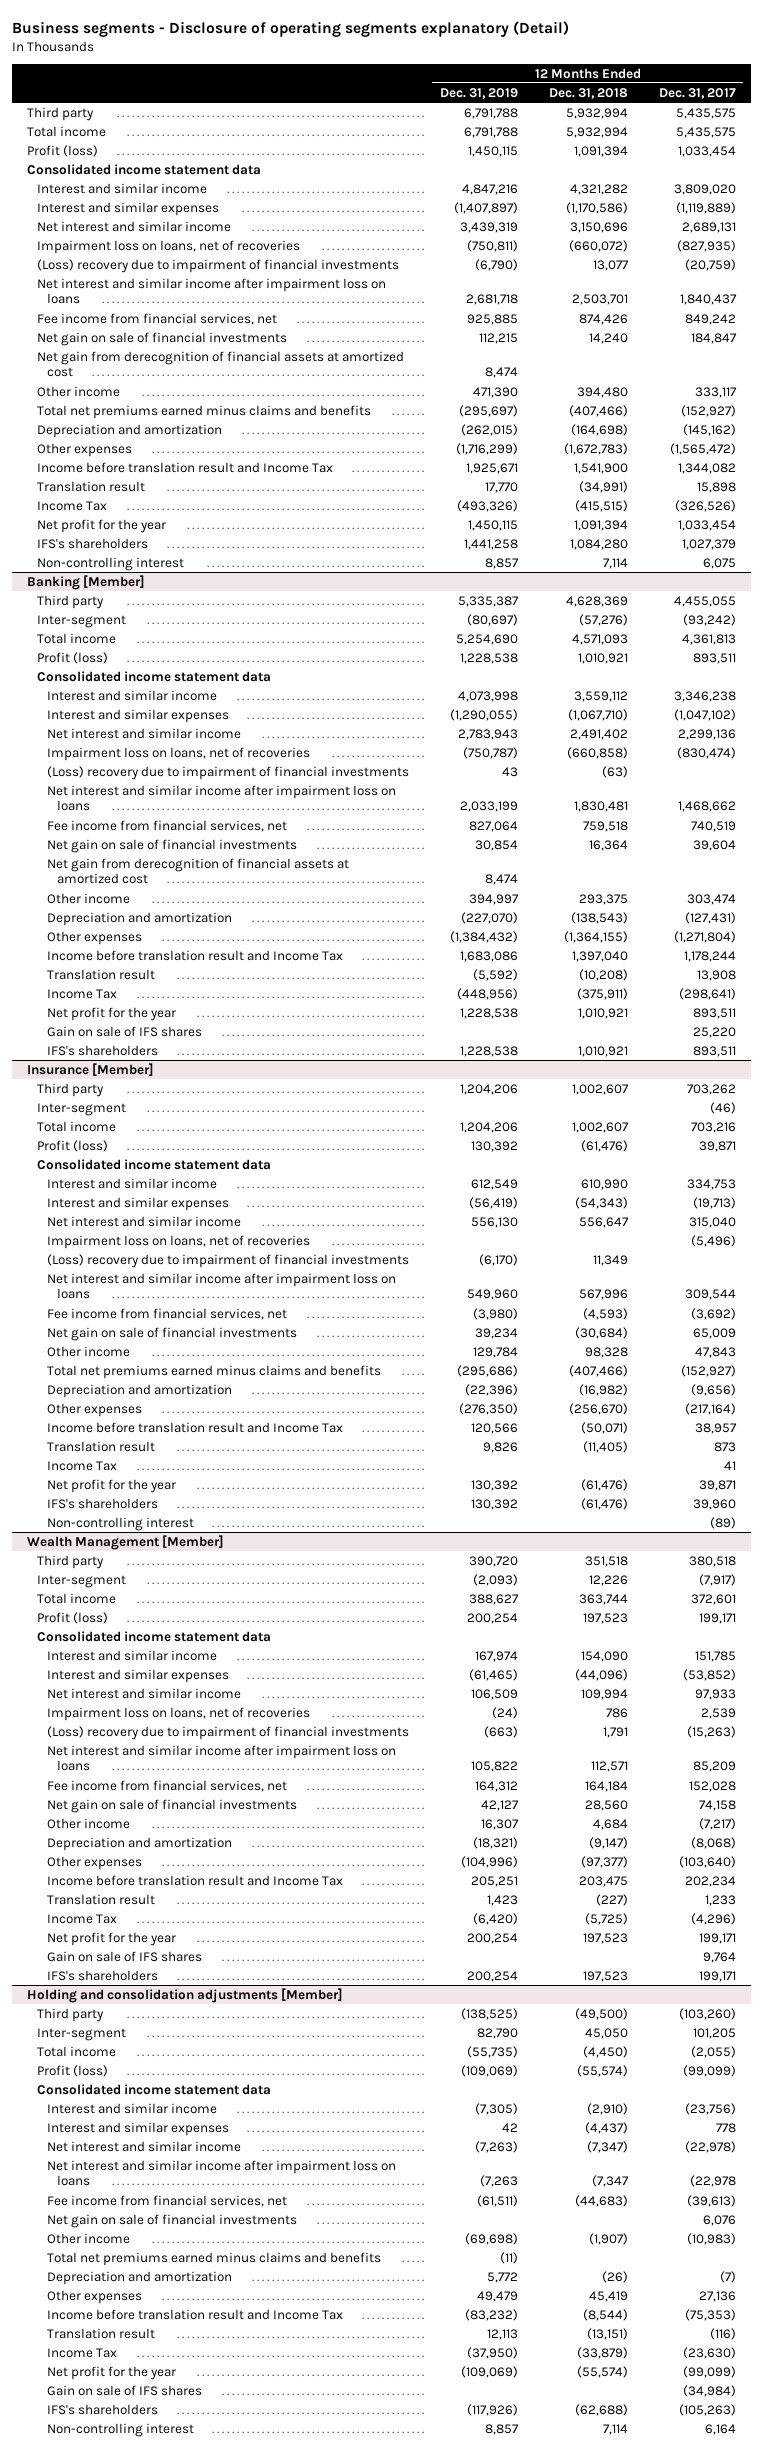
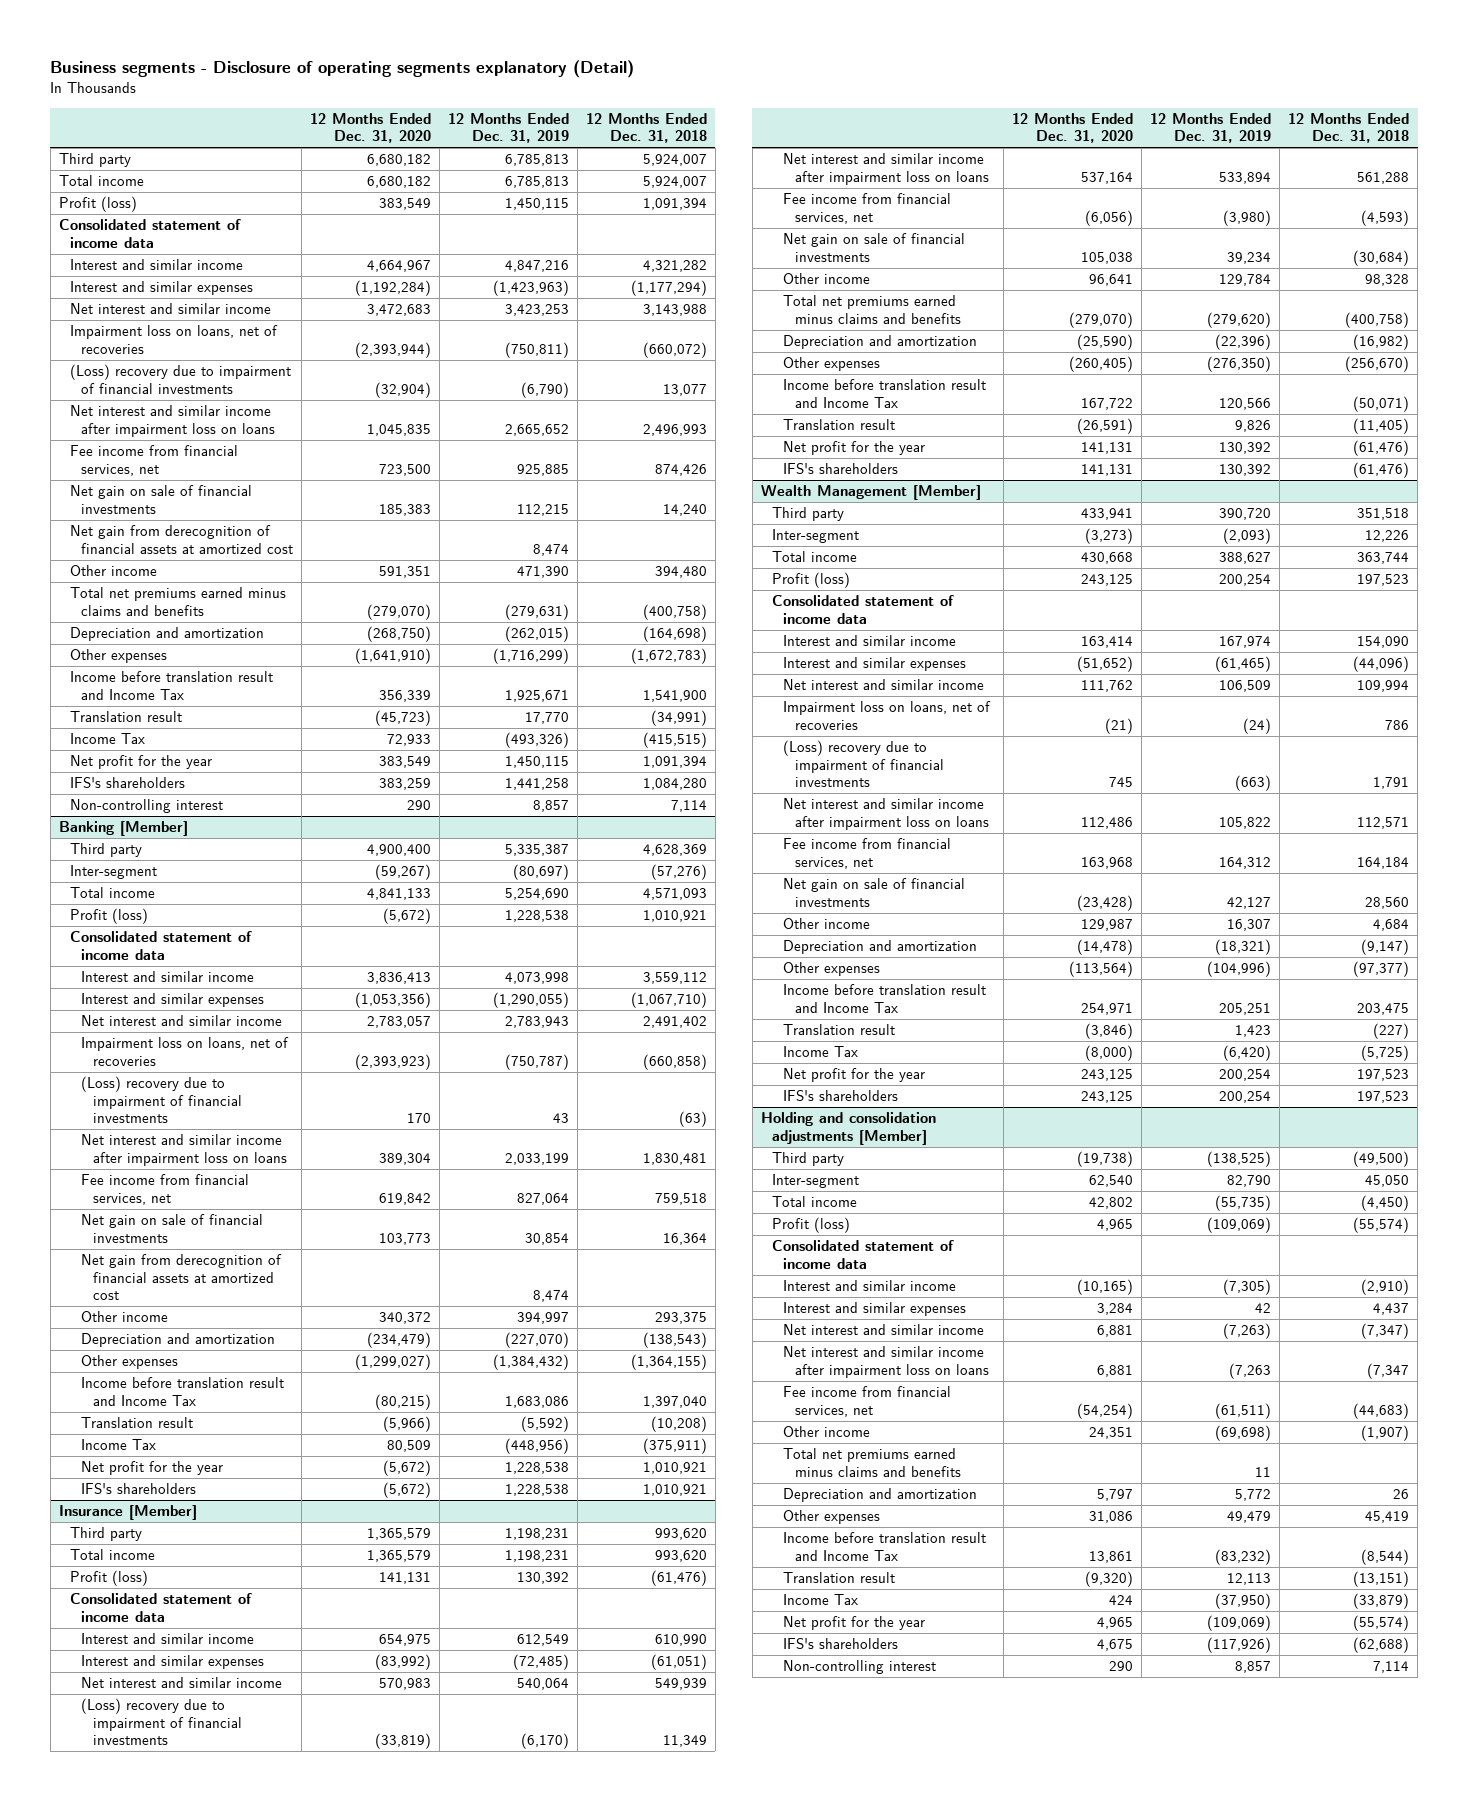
[658,87,736,99] Dec. 31, 2017 -> none
none -> [310,112,432,144] 12 Months Ended Dec. 31, 2020
[463,107,518,119] 6,791,788 -> [505,154,570,167] 6,785,813
[565,107,628,119] 5,932,994 -> [643,154,708,167] 5,924,007
[463,126,518,138] 6,791,788 -> [505,176,570,189] 6,785,813
[565,126,628,138] 5,932,994 -> [643,176,708,189] 5,924,007
[27,163,262,175] Consolidated income statement data -> [58,219,241,248] Consolidated statement of income data
[453,201,518,214] (1,407,897) -> [493,280,570,297] (1,423,963)
[565,201,628,214] (1,170,586) -> [631,280,708,297] (1,177,294)
[459,221,518,233] 3,439,319 -> [505,304,570,317] 3,423,253
[569,221,628,233] 3,150,696 -> [643,304,708,317] 3,143,988
[465,294,518,306] 2,681,718 -> [505,423,570,436] 2,665,652
[571,294,628,306] 2,503,701 -> [643,423,708,436] 2,496,993
[458,404,518,417] (295,697) -> [505,603,570,620] (279,631)
[568,404,628,417] (407,466) -> [643,603,708,620] (400,758)
[37,670,272,682] Consolidated income statement data -> [69,931,252,960] Consolidated statement of income data
[46,1025,202,1037] Gain on sale of IFS shares -> none
[37,1102,127,1116] Inter-segment -> none
[459,1083,518,1095] 1,204,206 -> [505,1528,570,1541] 1,198,231
[571,1083,629,1095] 1,002,607 -> [655,1528,708,1541] 993,620
[459,1121,518,1133] 1,204,206 -> [505,1550,570,1563] 1,198,231
[571,1121,629,1133] 1,002,607 -> [655,1550,708,1563] 993,620
[37,1158,272,1170] Consolidated income statement data -> [69,1593,252,1622] Consolidated statement of income data
[46,1234,310,1249] Impairment loss on loans, net of recoveries -> none
[468,1196,518,1209] (56,419) -> [513,1654,570,1671] (72,485)
[574,1196,628,1209] (54,343) -> [651,1654,708,1671] (61,051)
[470,1216,518,1228] 556,130 -> [517,1678,570,1691] 540,064
[578,1216,629,1228] 556,647 -> [655,1678,708,1691] 549,939
[466,1289,518,1301] 549,960 -> [1219,171,1272,184] 533,894
[578,1289,628,1301] 567,996 -> [1357,171,1410,184] 561,288
[456,1364,518,1377] (295,686) -> [1207,311,1272,328] (279,620)
[568,1364,628,1377] (407,466) -> [1345,311,1410,328] (400,758)
[46,1460,117,1471] Income Tax -> none
[46,1516,194,1531] Non-controlling interest -> none
[37,1630,272,1642] Consolidated income statement data -> [772,595,955,624] Consolidated statement of income data
[46,1950,202,1962] Gain on sale of IFS shares -> none
[37,2083,272,2095] Consolidated income statement data -> [772,1240,955,1269] Consolidated statement of income data
[584,2121,628,2134] (4,437) -> [1373,1303,1410,1316] 4,437
[46,2213,297,2228] Net gain on sale of financial investments -> none
[499,2251,518,2264] (11) -> [1255,1466,1272,1477] 11
[601,2270,628,2283] (26) -> [1393,1489,1410,1500] 26
[46,2384,202,2396] Gain on sale of IFS shares -> none

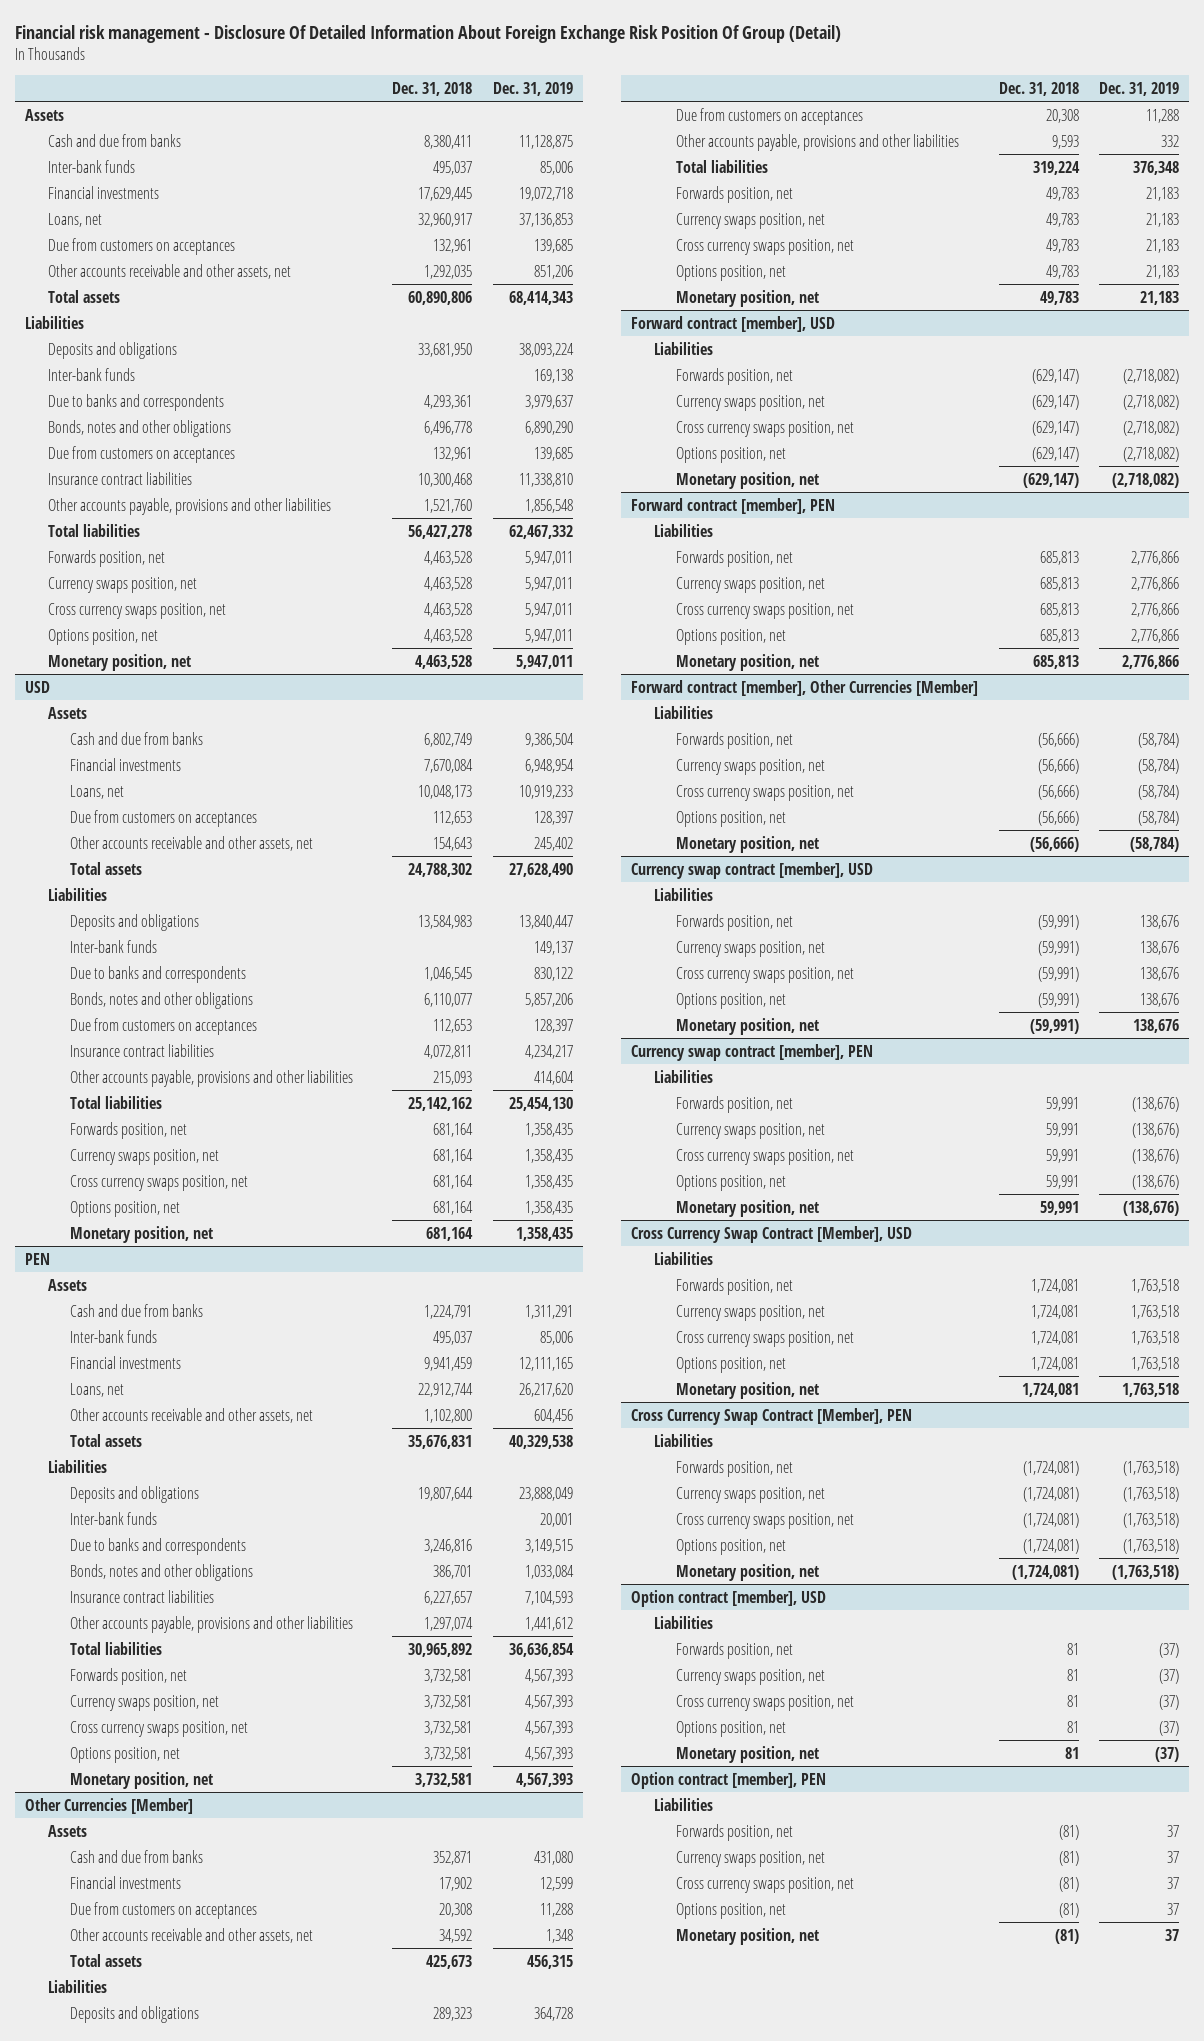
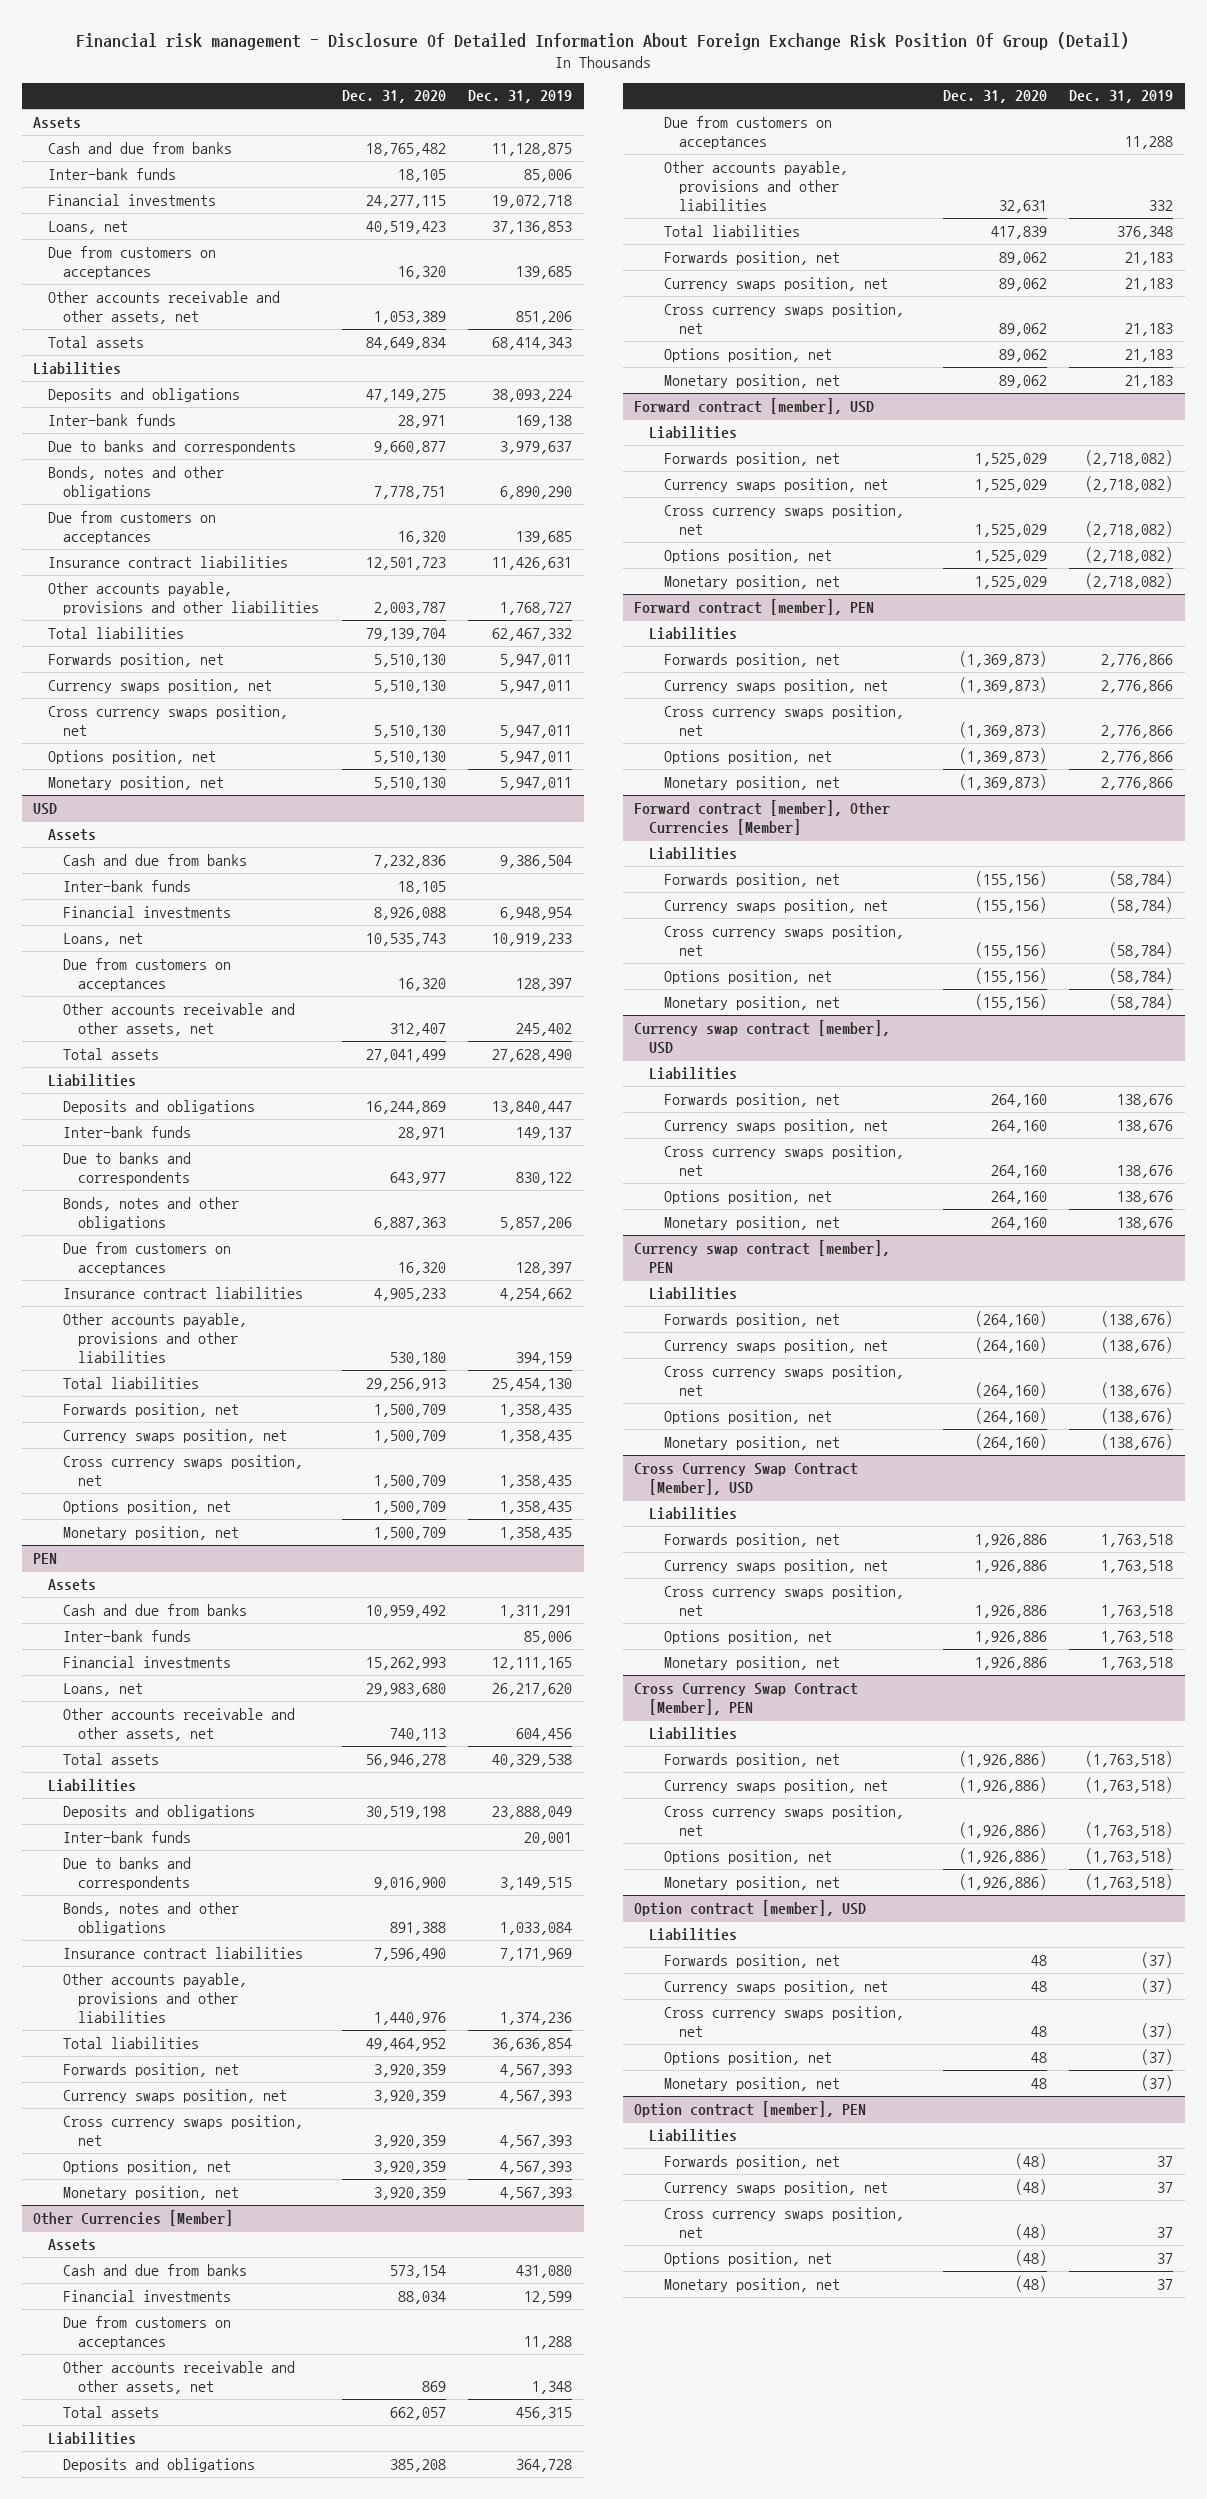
[392,81,473,96] Dec. 31, 2018 -> none
none -> [341,90,446,104] Dec. 31, 2020
[518,472,573,487] 11,338,810 -> [492,556,573,570] 11,426,631
[524,498,573,513] 1,856,548 -> [500,601,573,615] 1,768,727
none -> [63,879,192,892] Inter-bank funds
[524,1044,573,1059] 4,234,217 -> [500,1287,573,1301] 4,254,662
[533,1070,574,1085] 414,604 -> [516,1351,573,1365] 394,159
[524,1590,573,1605] 7,104,593 -> [500,1947,573,1961] 7,171,969
[524,1616,573,1631] 1,441,612 -> [500,2011,573,2025] 1,374,236

